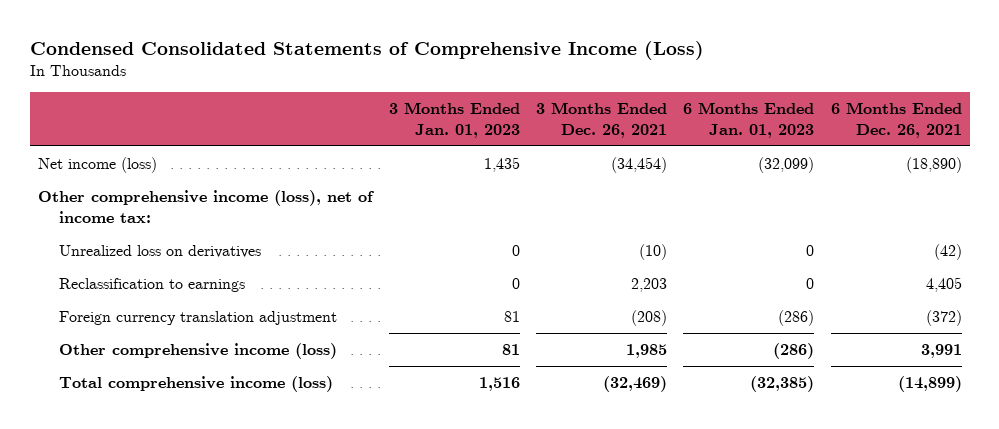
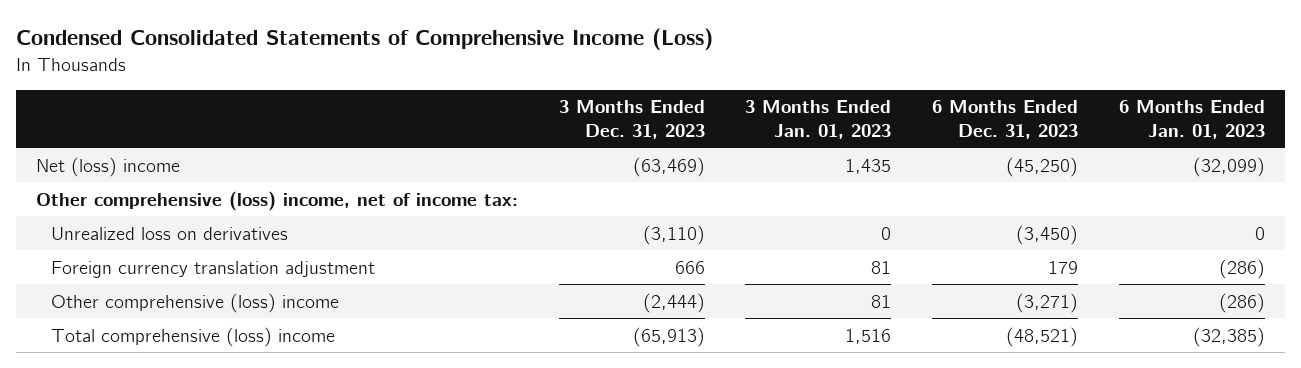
[536,102,668,139] 3 Months Ended Dec. 26, 2021 -> none
[830,102,962,139] 6 Months Ended Dec. 26, 2021 -> none
none -> [558,100,705,139] 3 Months Ended Dec. 31, 2023
none -> [932,100,1079,139] 6 Months Ended Dec. 31, 2023
[37,156,157,173] Net income (loss) -> [36,156,181,177] Net (loss) income
[37,189,374,223] Other comprehensive income (loss), net of income tax: -> [36,190,519,211] Other comprehensive (loss) income, net of income tax:
[58,277,245,292] Reclassification to earnings -> none
[58,342,337,359] Other comprehensive income (loss) -> [50,292,339,313] Other comprehensive (loss) income
[58,375,333,392] Total comprehensive income (loss) -> [50,326,335,347] Total comprehensive (loss) income

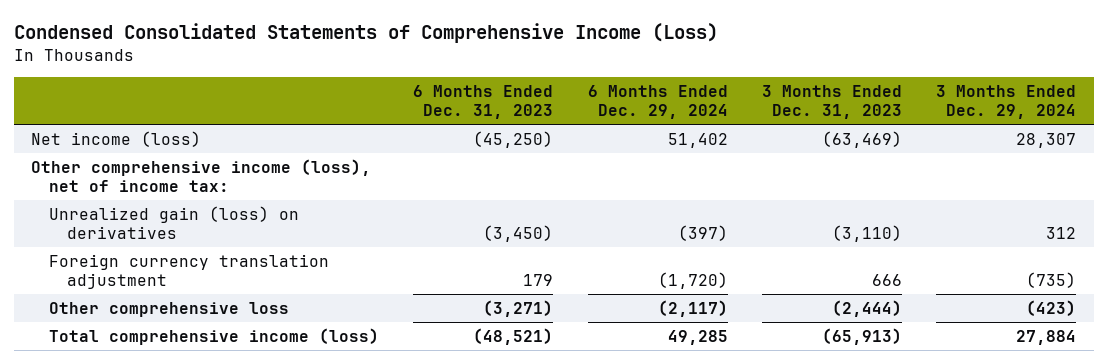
[745,100,892,139] 3 Months Ended Jan. 01, 2023 -> none
[1118,100,1265,139] 6 Months Ended Jan. 01, 2023 -> none
none -> [587,84,728,120] 6 Months Ended Dec. 29, 2024
none -> [936,84,1077,120] 3 Months Ended Dec. 29, 2024
[36,156,181,177] Net (loss) income -> [31,130,202,147] Net income (loss)
[36,190,519,211] Other comprehensive (loss) income, net of income tax: -> [31,158,372,193] Other comprehensive income (loss), net of income tax:
[50,226,288,240] Unrealized loss on derivatives -> [48,205,299,240] Unrealized gain (loss) on derivatives
[50,292,339,313] Other comprehensive (loss) income -> [48,301,289,317] Other comprehensive loss
[50,326,335,347] Total comprehensive (loss) income -> [48,327,379,345] Total comprehensive income (loss)

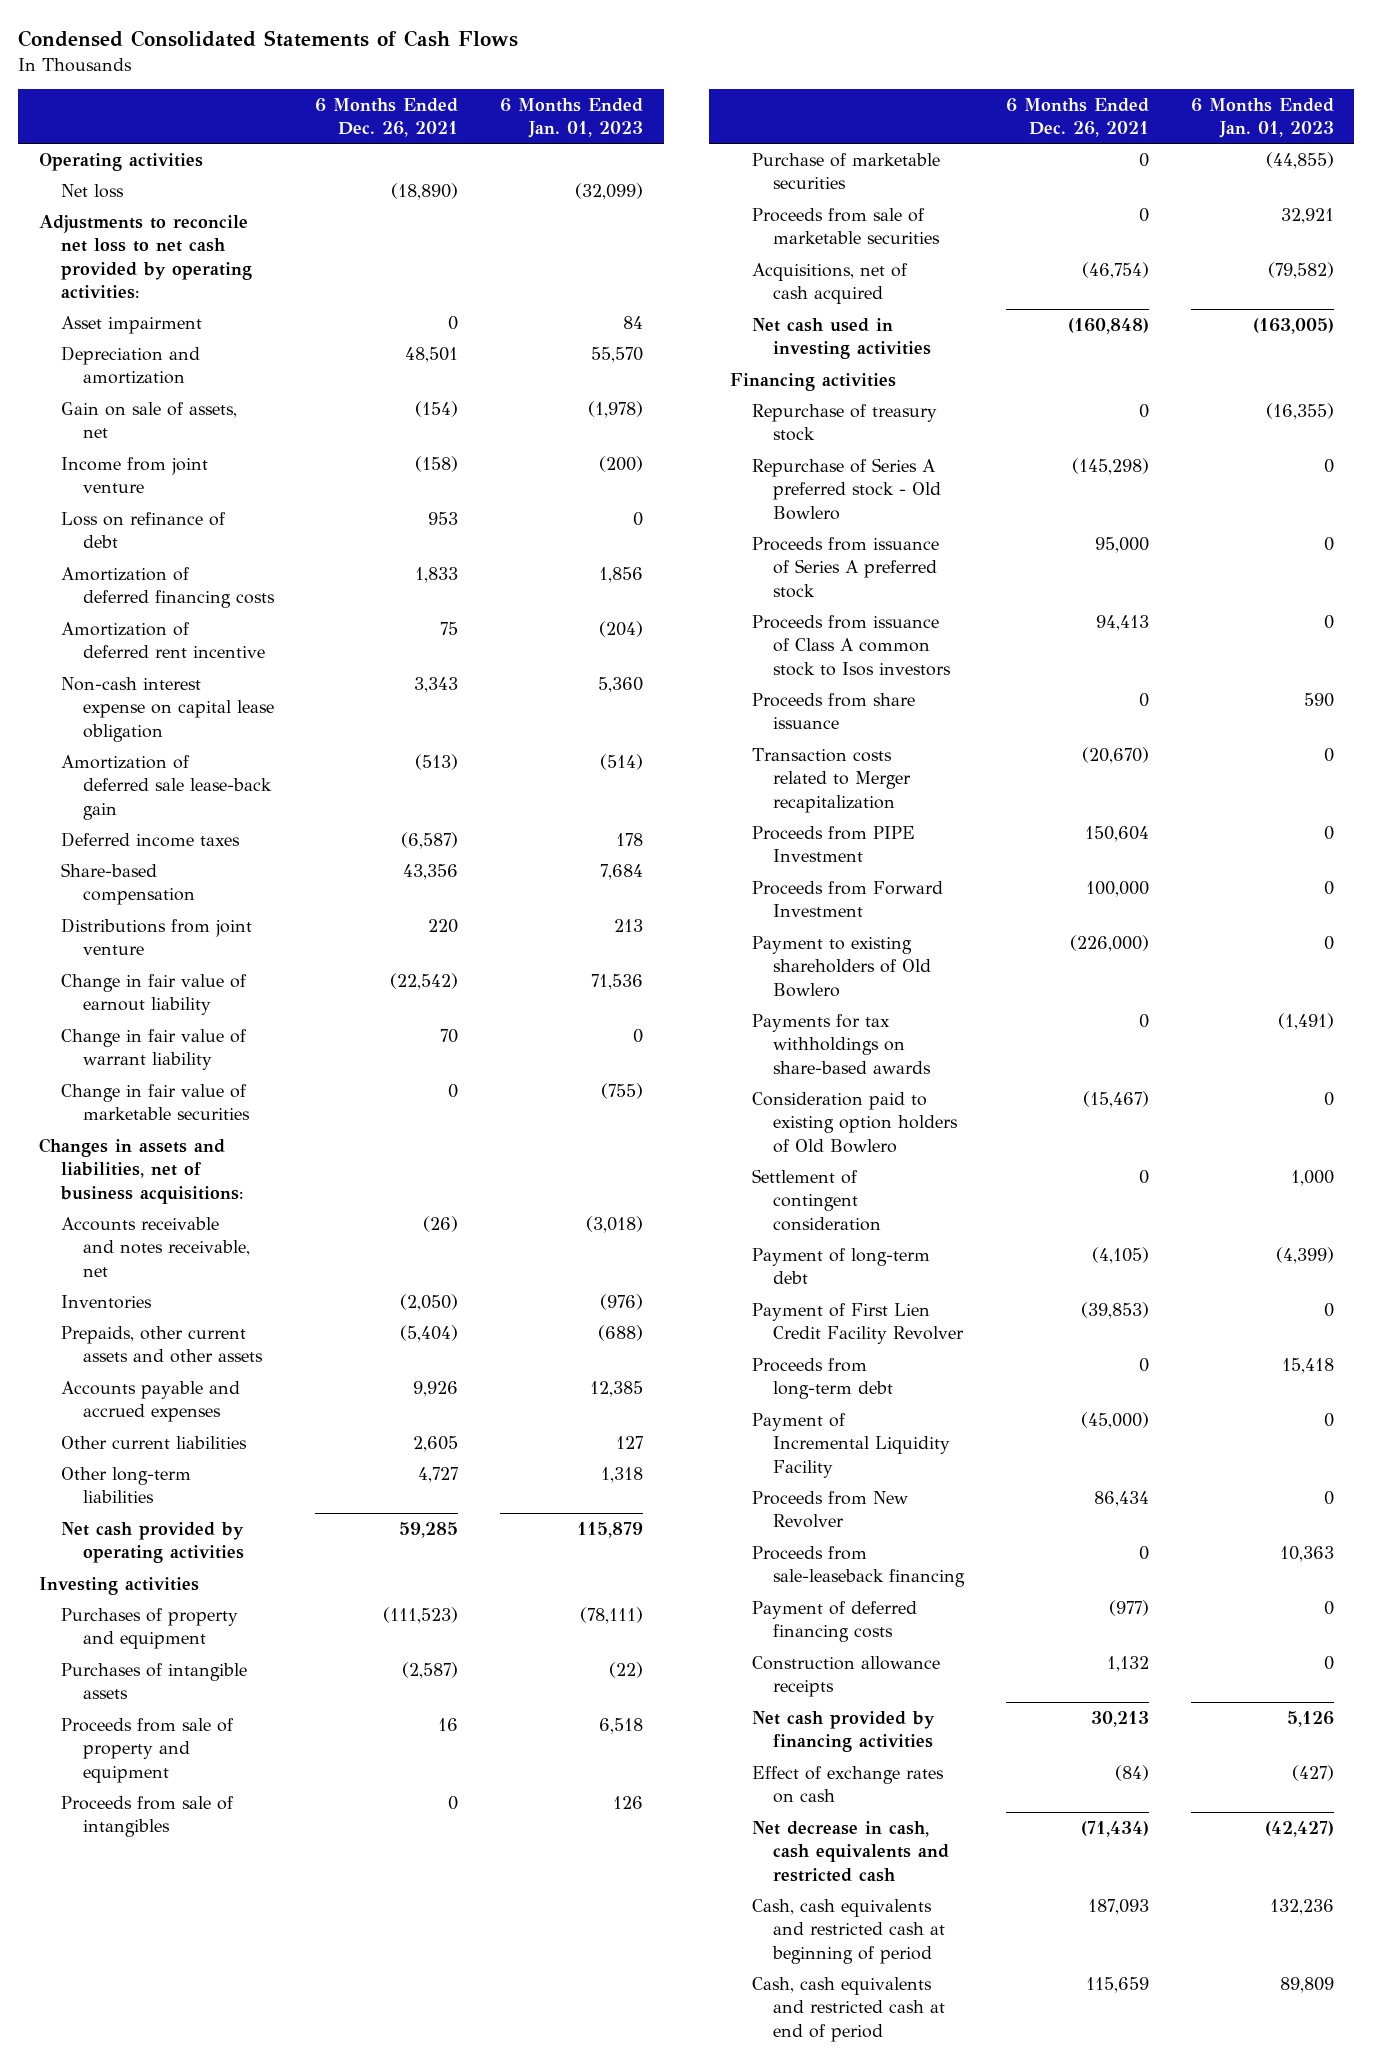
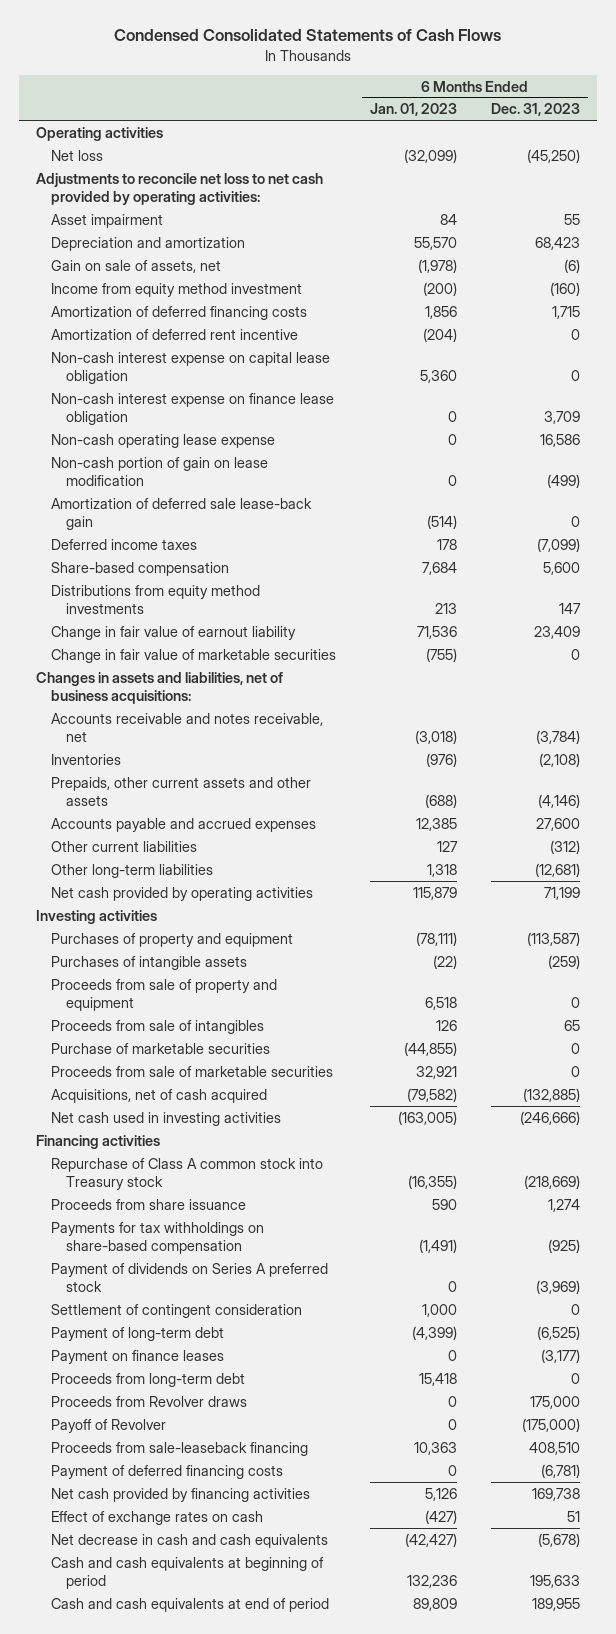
[315,97,459,137] 6 Months Ended Dec. 26, 2021 -> none
none -> [490,103,580,117] Dec. 31, 2023
[60,511,226,549] Loss on refinance of debt -> none
[60,456,208,494] Income from joint venture -> [51,282,303,297] Income from equity method investment
none -> [51,392,335,425] Non-cash interest expense on finance lease obligation
none -> [51,433,276,448] Non-cash operating lease expense
none -> [51,456,269,486] Non-cash portion of gain on lease modification
[60,917,252,956] Distributions from joint venture -> [51,584,261,614] Distributions from equity method investments
[60,1028,247,1071] Change in fair value of warrant liability -> none
[751,457,942,520] Repurchase of Series A preferred stock - Old Bowlero -> none
[751,536,939,598] Proceeds from issuance of Series A preferred stock -> none
[751,614,952,676] Proceeds from issuance of Class A common stock to Isos investors -> none
[751,403,937,442] Repurchase of treasury stock -> [51,1157,324,1190] Repurchase of Class A common stock into Treasury stock
[751,747,912,813] Transaction costs related to Merger recapitalization -> none
[751,825,915,863] Proceeds from PIPE Investment -> none
[751,880,943,918] Proceeds from Forward Investment -> none
[751,935,932,997] Payment to existing shareholders of Old Bowlero -> none
[751,1091,959,1153] Consideration paid to existing option holders of Old Bowlero -> none
[751,1013,932,1074] Payments for tax withholdings on share-based awards -> [51,1221,265,1254] Payments for tax withholdings on share-based compensation
none -> [51,1262,329,1292] Payment of dividends on Series A preferred stock
[751,1302,965,1345] Payment of First Lien Credit Facility Revolver -> none
none -> [51,1349,225,1364] Payment on finance leases
[751,1412,951,1478] Payment of Incremental Liquidity Facility -> none
[751,1490,908,1529] Proceeds from New Revolver -> [51,1395,248,1407] Proceeds from Revolver draws
none -> [51,1418,167,1433] Payoff of Revolver
[751,1655,940,1698] Construction allowance receipts -> none
[751,1820,950,1882] Net decrease in cash, cash equivalents and restricted cash -> [51,1533,329,1548] Net decrease in cash and cash equivalents
[751,1898,946,1964] Cash, cash equivalents and restricted cash at beginning of period -> [51,1556,325,1589] Cash and cash equivalents at beginning of period
[751,1976,946,2042] Cash, cash equivalents and restricted cash at end of period -> [51,1597,330,1612] Cash and cash equivalents at end of period

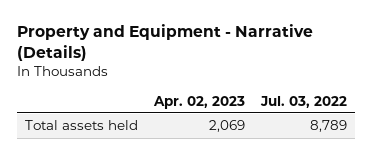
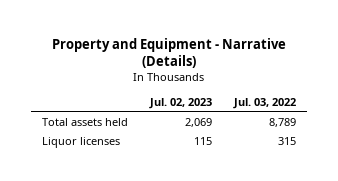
[152,95,245,109] Apr. 02, 2023 -> none
none -> [148,97,212,109] Jul. 02, 2023
none -> [42,136,121,148] Liquor licenses

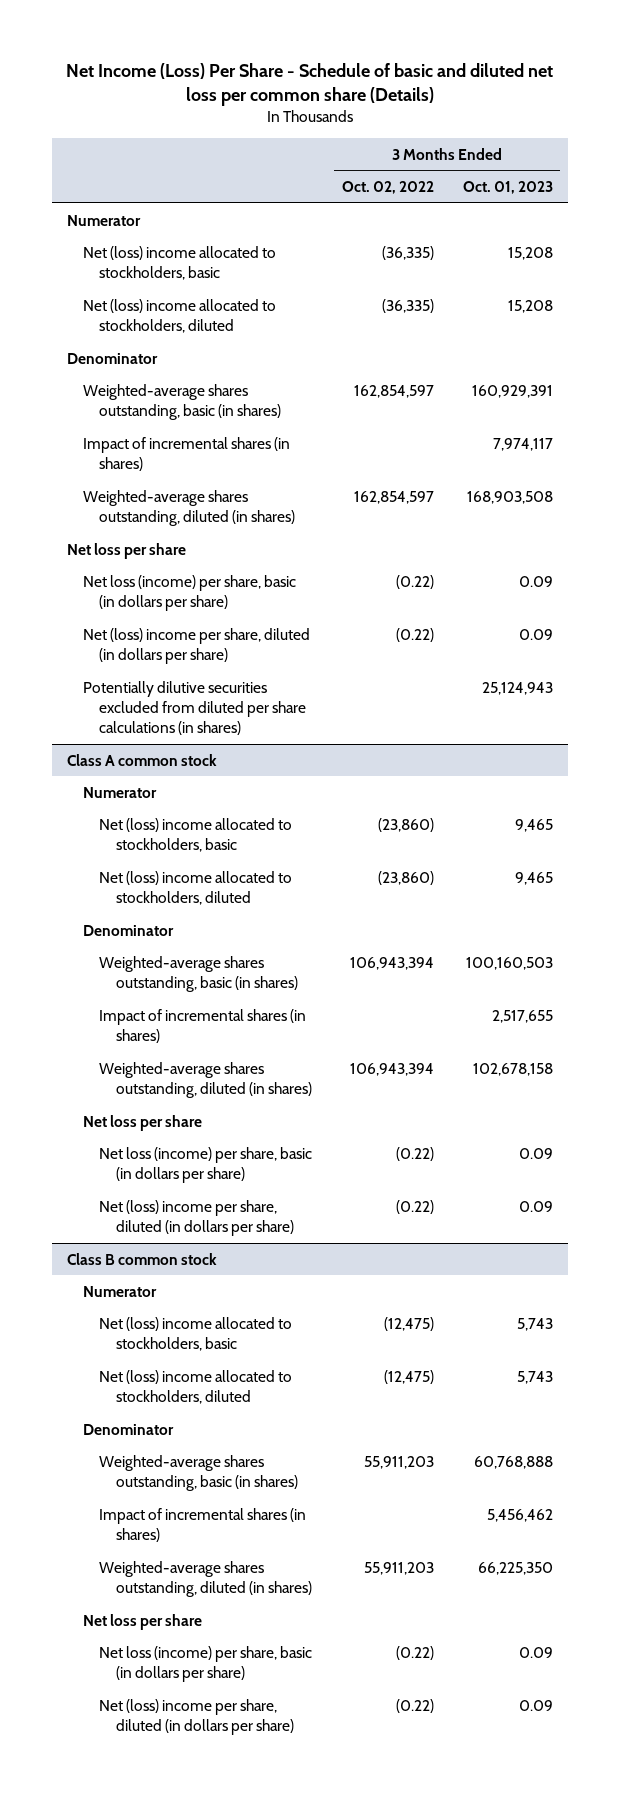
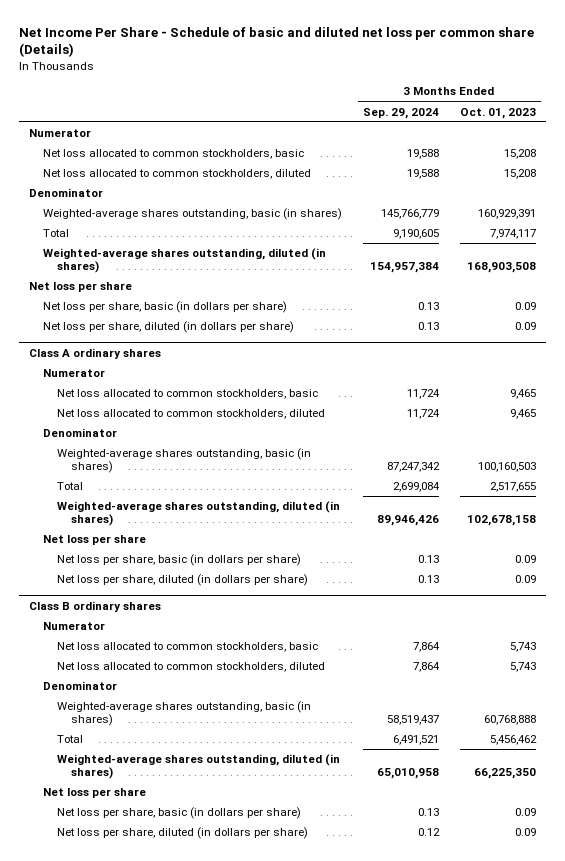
[66,62,554,107] Net Income (Loss) Per Share - Schedule of basic and diluted net loss per common share (Details) -> [19,26,535,58] Net Income Per Share - Schedule of basic and diluted net loss per common share (Details)
[341,181,434,195] Oct. 02, 2022 -> none
none -> [363,107,440,119] Sep. 29, 2024
[83,245,277,280] Net (loss) income allocated to stockholders, basic -> [43,149,305,160] Net loss allocated to common stockholders, basic
[83,298,277,333] Net (loss) income allocated to stockholders, diluted -> [43,169,312,180] Net loss allocated to common stockholders, diluted
[83,436,291,471] Impact of incremental shares (in shares) -> [43,229,70,238] Total
[83,680,307,735] Potentially dilutive securities excluded from diluted per share calculations (in shares) -> none
[83,574,297,611] Net loss (income) per share, basic (in dollars per share) -> [43,301,288,314] Net loss per share, basic (in dollars per share)
[83,627,311,664] Net (loss) income per share, diluted (in dollars per share) -> [43,321,295,334] Net loss per share, diluted (in dollars per share)
[67,753,218,766] Class A common stock -> [29,347,162,359] Class A ordinary shares
[99,817,293,852] Net (loss) income allocated to stockholders, basic -> [57,389,319,400] Net loss allocated to common stockholders, basic
[99,870,293,905] Net (loss) income allocated to stockholders, diluted -> [57,409,326,420] Net loss allocated to common stockholders, diluted
[99,1008,307,1043] Impact of incremental shares (in shares) -> [57,482,84,491] Total
[99,1146,313,1183] Net loss (income) per share, basic (in dollars per share) -> [57,554,302,567] Net loss per share, basic (in dollars per share)
[99,1199,294,1236] Net (loss) income per share, diluted (in dollars per share) -> [57,574,309,587] Net loss per share, diluted (in dollars per share)
[67,1252,218,1265] Class B common stock -> [29,600,162,612] Class B ordinary shares
[99,1316,293,1351] Net (loss) income allocated to stockholders, basic -> [57,642,319,653] Net loss allocated to common stockholders, basic
[99,1369,293,1404] Net (loss) income allocated to stockholders, diluted -> [57,662,326,673] Net loss allocated to common stockholders, diluted
[99,1507,307,1542] Impact of incremental shares (in shares) -> [57,735,84,744] Total
[99,1645,313,1682] Net loss (income) per share, basic (in dollars per share) -> [57,807,302,820] Net loss per share, basic (in dollars per share)
[99,1698,294,1735] Net (loss) income per share, diluted (in dollars per share) -> [57,827,309,840] Net loss per share, diluted (in dollars per share)

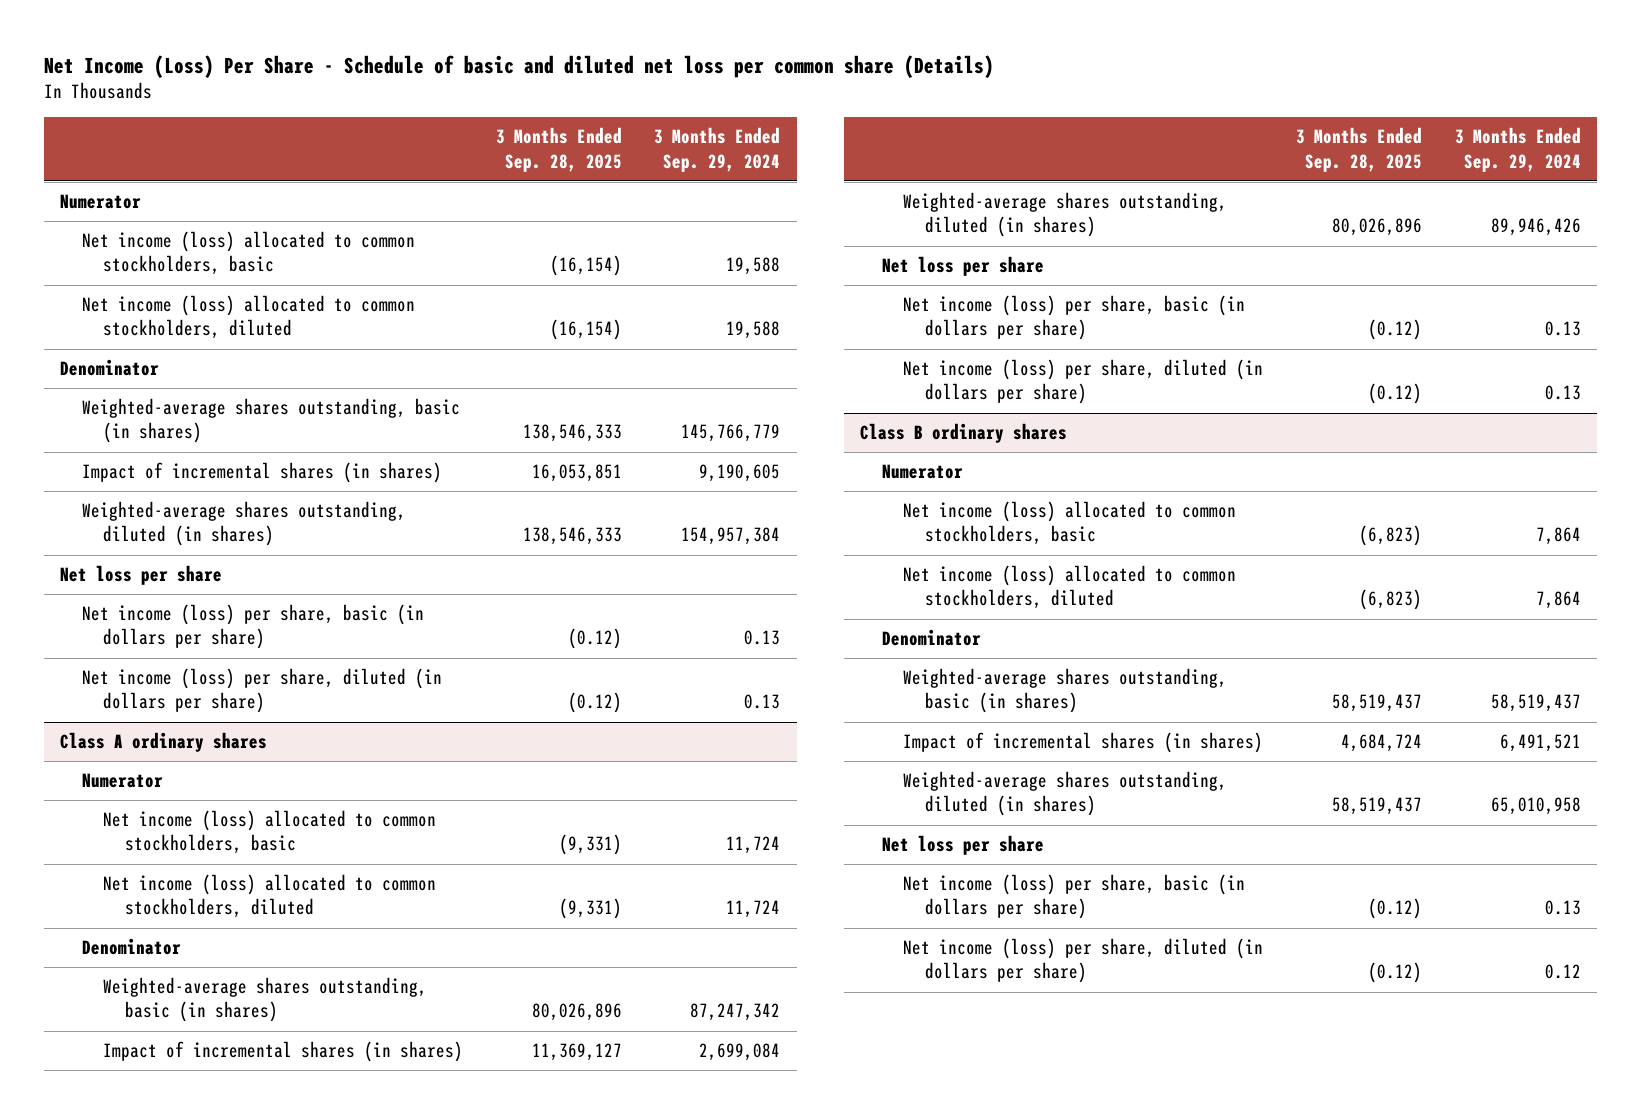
[19,26,535,58] Net Income Per Share - Schedule of basic and diluted net loss per common share (Details) -> [43,54,994,78] Net Income (Loss) Per Share - Schedule of basic and diluted net loss per common share (Details)
[459,107,536,119] Oct. 01, 2023 -> none
none -> [495,127,622,172] 3 Months Ended Sep. 28, 2025
[43,149,305,160] Net loss allocated to common stockholders, basic -> [81,231,415,276] Net income (loss) allocated to common stockholders, basic
[43,169,312,180] Net loss allocated to common stockholders, diluted -> [81,295,415,340] Net income (loss) allocated to common stockholders, diluted
[43,229,70,238] Total -> [81,462,442,484] Impact of incremental shares (in shares)
[43,301,288,314] Net loss per share, basic (in dollars per share) -> [81,604,424,650] Net income (loss) per share, basic (in dollars per share)
[43,321,295,334] Net loss per share, diluted (in dollars per share) -> [81,668,442,714] Net income (loss) per share, diluted (in dollars per share)
[57,389,319,400] Net loss allocated to common stockholders, basic -> [103,810,437,855] Net income (loss) allocated to common stockholders, basic
[57,409,326,420] Net loss allocated to common stockholders, diluted -> [103,874,437,919] Net income (loss) allocated to common stockholders, diluted
[57,482,84,491] Total -> [103,1041,464,1063] Impact of incremental shares (in shares)
[57,554,302,567] Net loss per share, basic (in dollars per share) -> [903,295,1246,341] Net income (loss) per share, basic (in dollars per share)
[57,574,309,587] Net loss per share, diluted (in dollars per share) -> [903,359,1264,405] Net income (loss) per share, diluted (in dollars per share)
[57,642,319,653] Net loss allocated to common stockholders, basic -> [903,501,1237,546] Net income (loss) allocated to common stockholders, basic
[57,662,326,673] Net loss allocated to common stockholders, diluted -> [903,565,1237,610] Net income (loss) allocated to common stockholders, diluted
[57,735,84,744] Total -> [903,732,1264,754] Impact of incremental shares (in shares)
[57,807,302,820] Net loss per share, basic (in dollars per share) -> [903,874,1246,920] Net income (loss) per share, basic (in dollars per share)
[57,827,309,840] Net loss per share, diluted (in dollars per share) -> [903,938,1264,984] Net income (loss) per share, diluted (in dollars per share)

